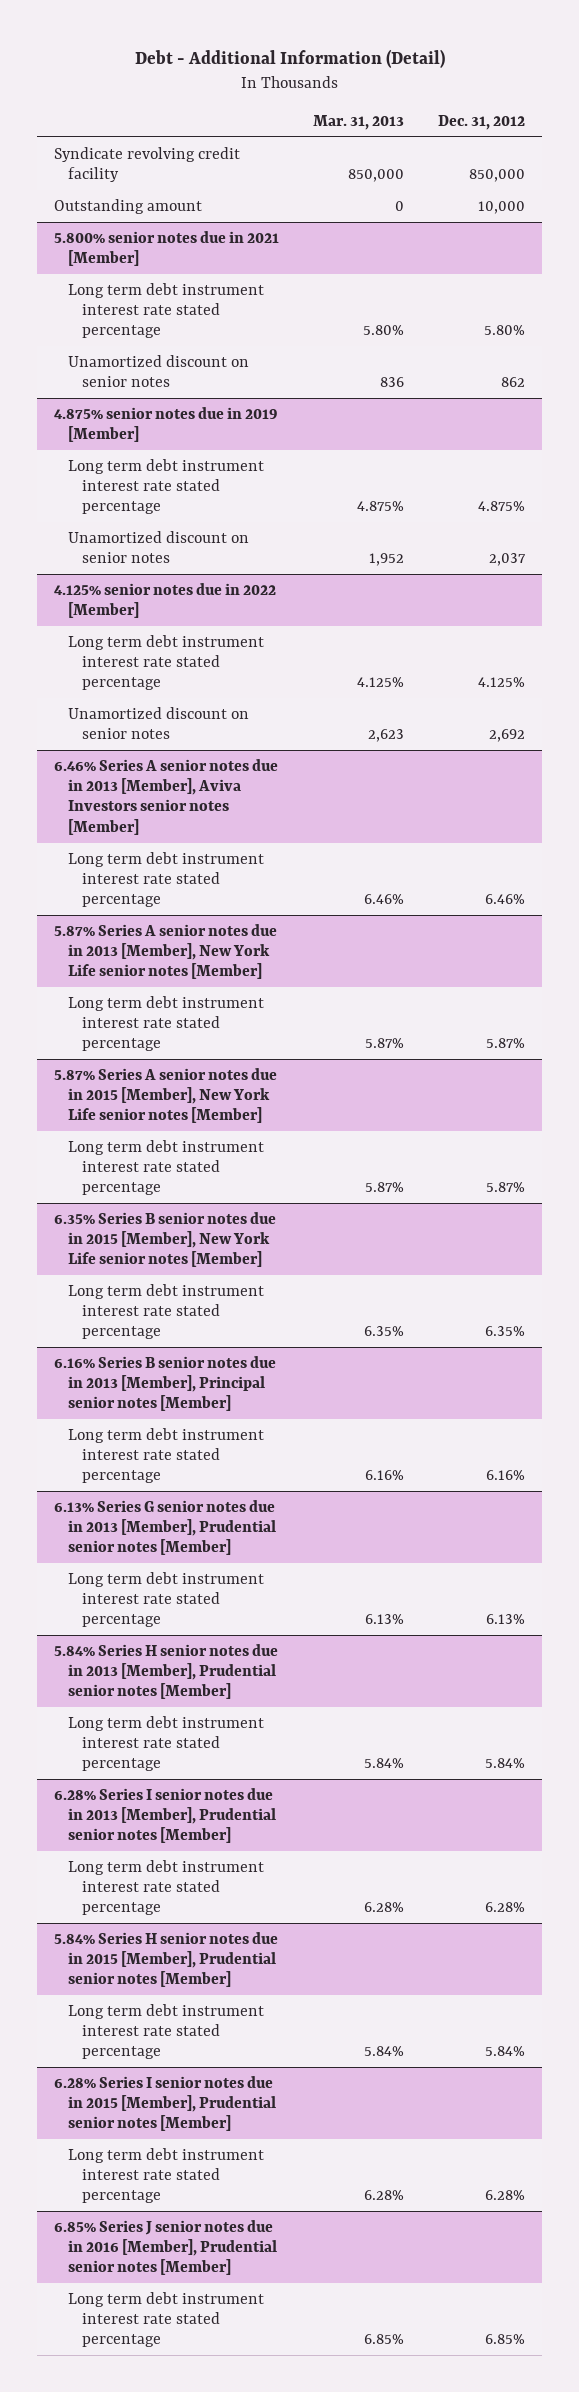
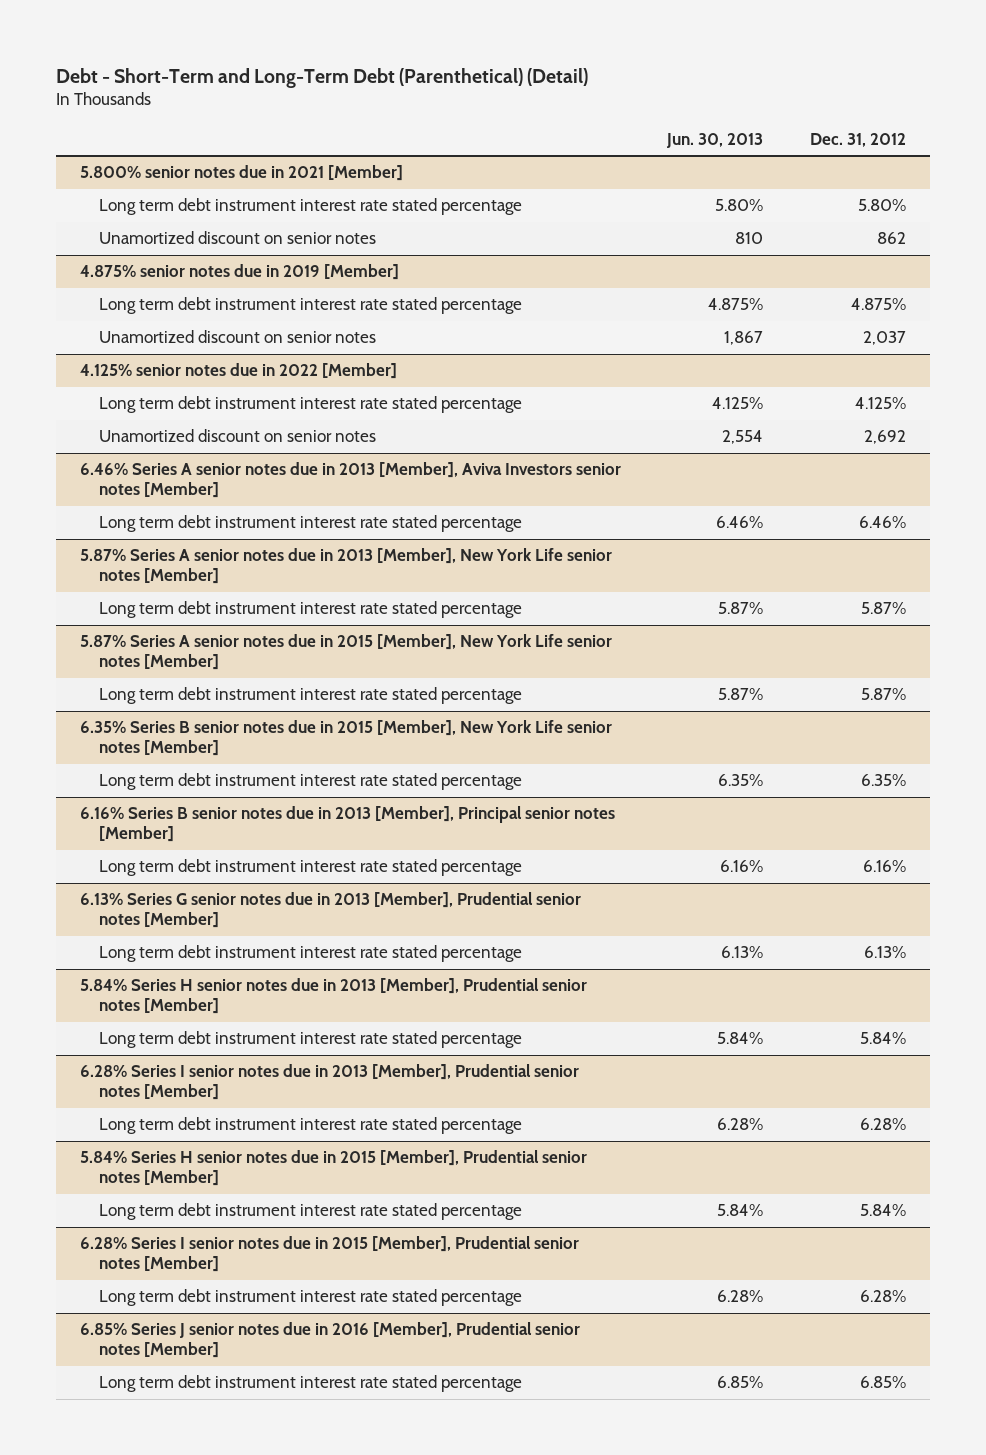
[134,49,445,69] Debt - Additional Information (Detail) -> [56,67,589,88] Debt - Short-Term and Long-Term Debt (Parenthetical) (Detail)
[313,115,405,131] Mar. 31, 2013 -> none
none -> [666,132,764,148] Jun. 30, 2013
[53,146,240,183] Syndicate revolving credit facility -> none
[53,198,202,214] Outstanding amount -> none

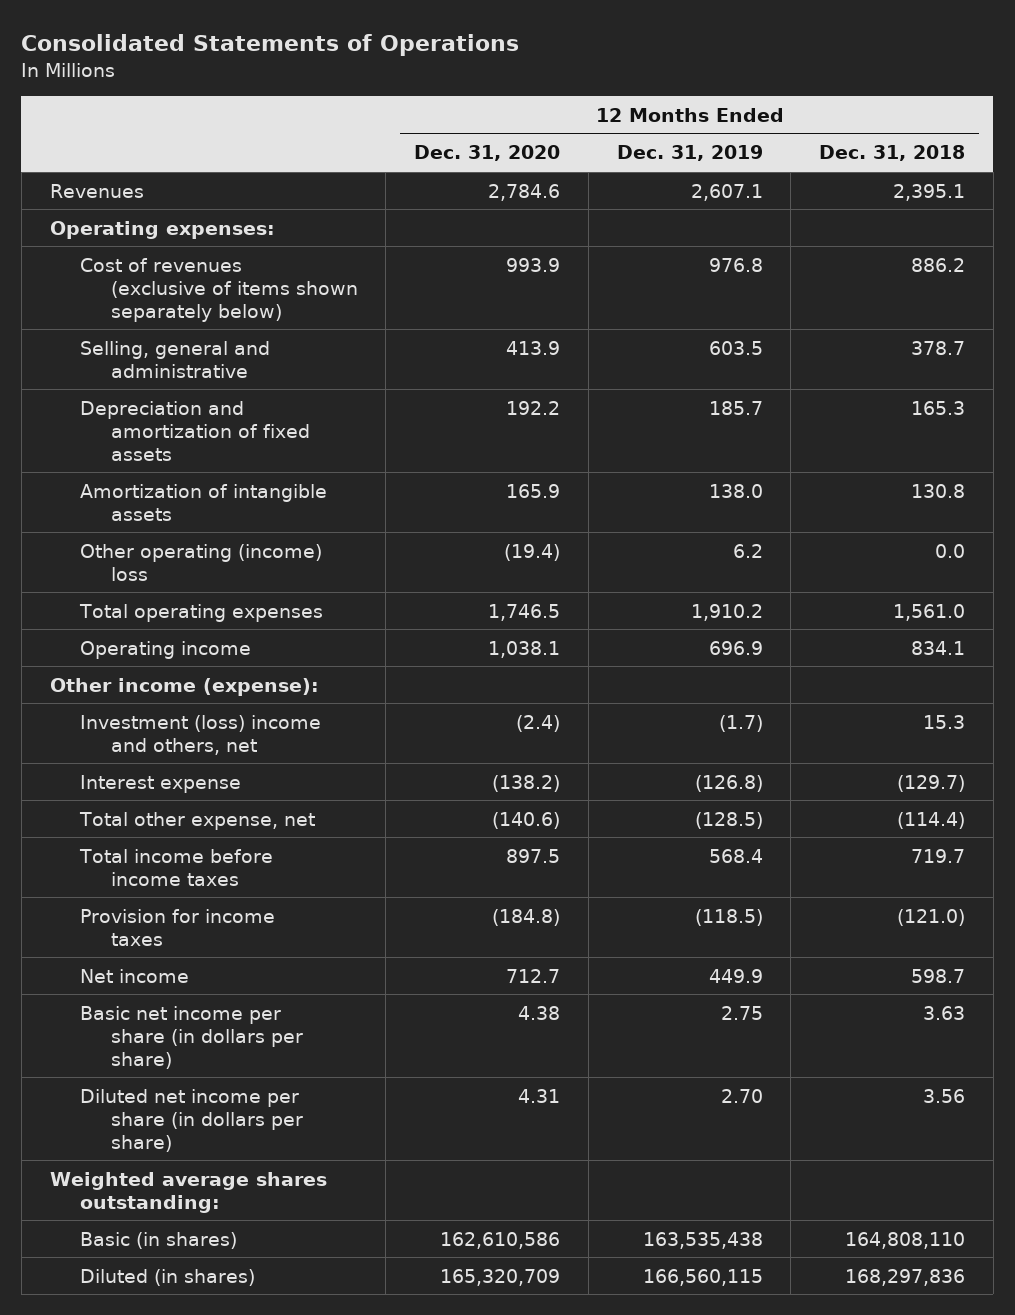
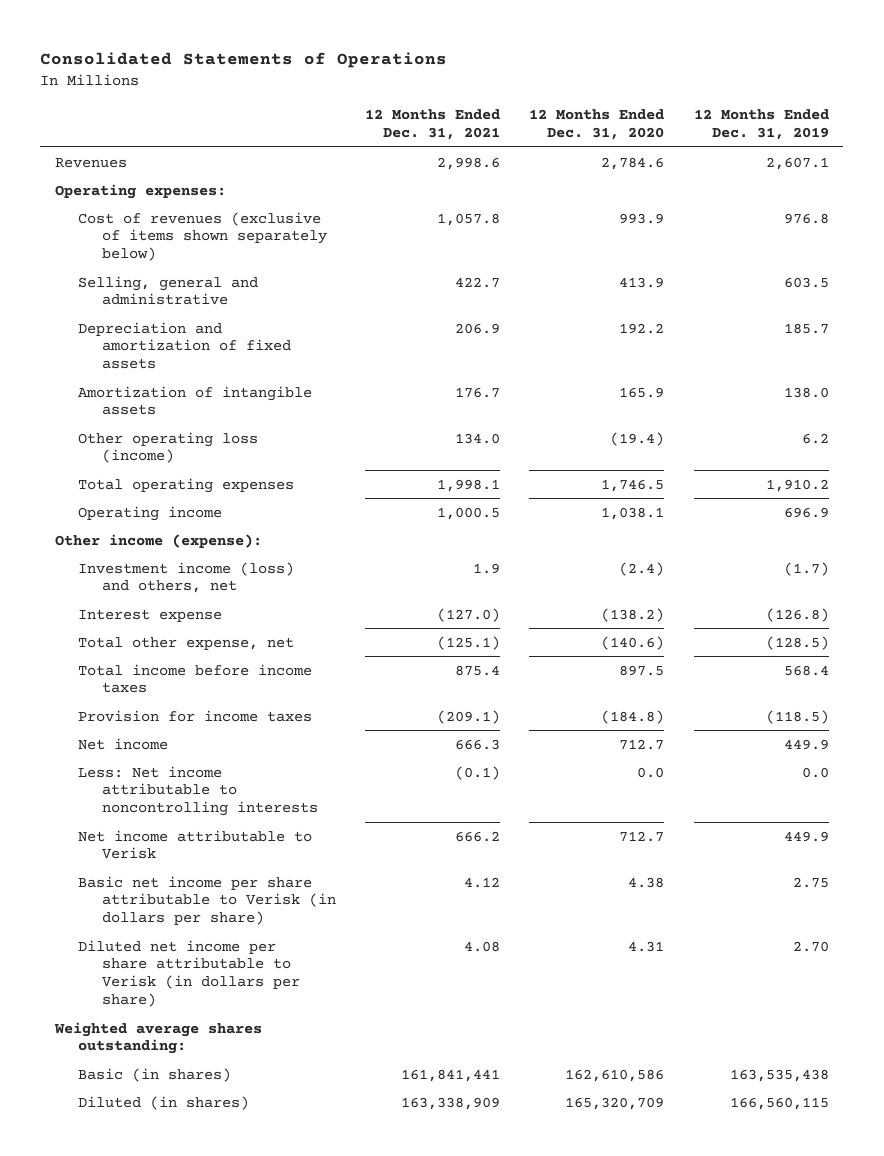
[818,145,965,162] Dec. 31, 2018 -> none
none -> [365,109,501,140] 12 Months Ended Dec. 31, 2021
[80,543,323,581] Other operating (income) loss -> [78,431,259,464] Other operating loss (income)
[80,714,322,755] Investment (loss) income and others, net -> [78,561,295,594] Investment income (loss) and others, net
none -> [78,765,318,817] Less: Net income attributable to noncontrolling interests
none -> [78,829,313,860] Net income attributable to Verisk
[80,1005,303,1069] Basic net income per share (in dollars per share) -> [78,875,336,926] Basic net income per share attributable to Verisk (in dollars per share)
[80,1088,303,1152] Diluted net income per share (in dollars per share) -> [78,939,300,1008] Diluted net income per share attributable to Verisk (in dollars per share)

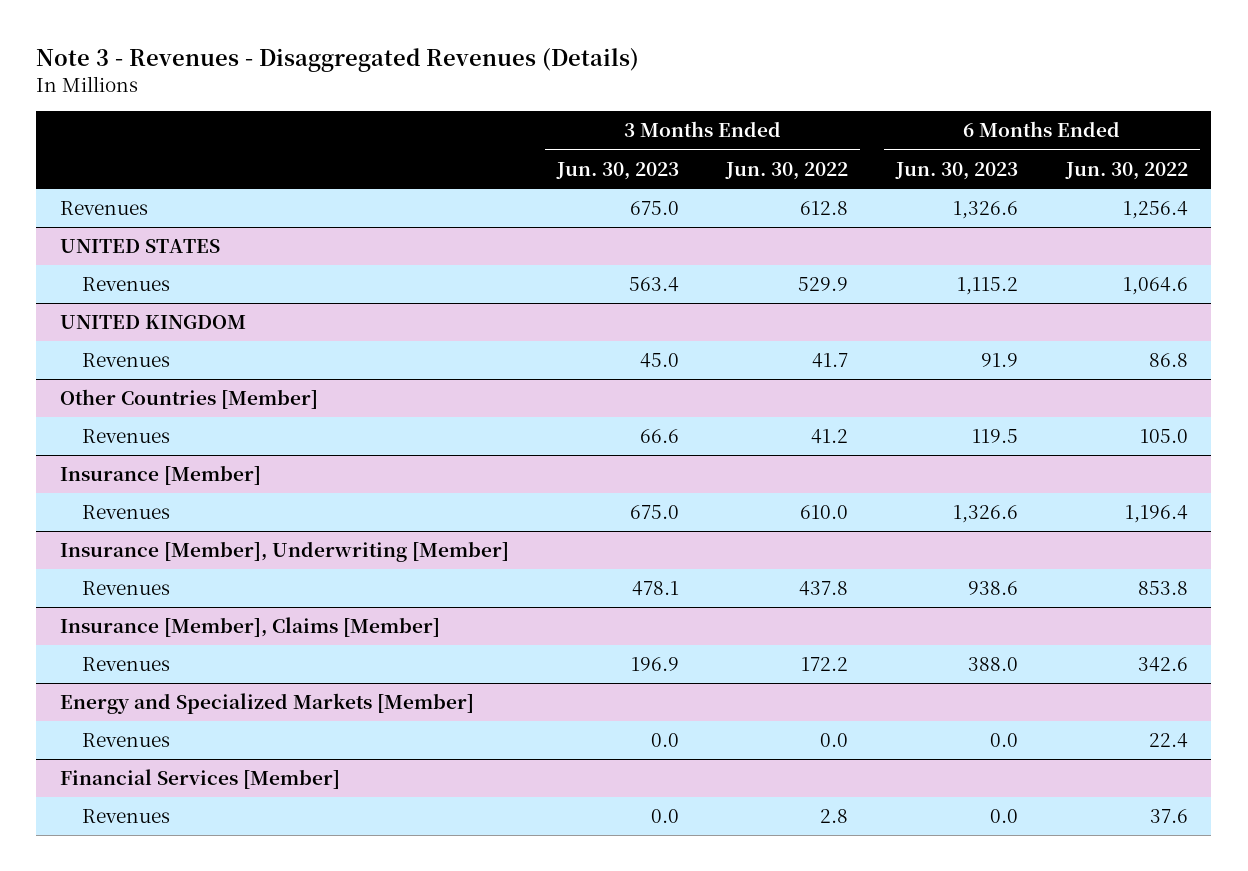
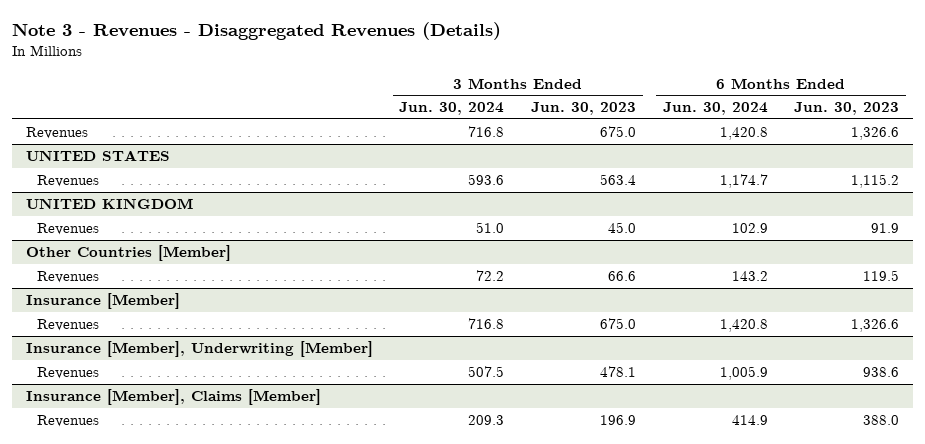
[725,161,849,180] Jun. 30, 2022 -> none
[1064,161,1188,180] Jun. 30, 2022 -> none
none -> [399,102,505,116] Jun. 30, 2024
none -> [662,102,768,116] Jun. 30, 2024
[60,693,475,715] Energy and Specialized Markets [Member] -> none
[82,733,171,748] Revenues -> none
[60,769,341,790] Financial Services [Member] -> none
[82,809,171,824] Revenues -> none

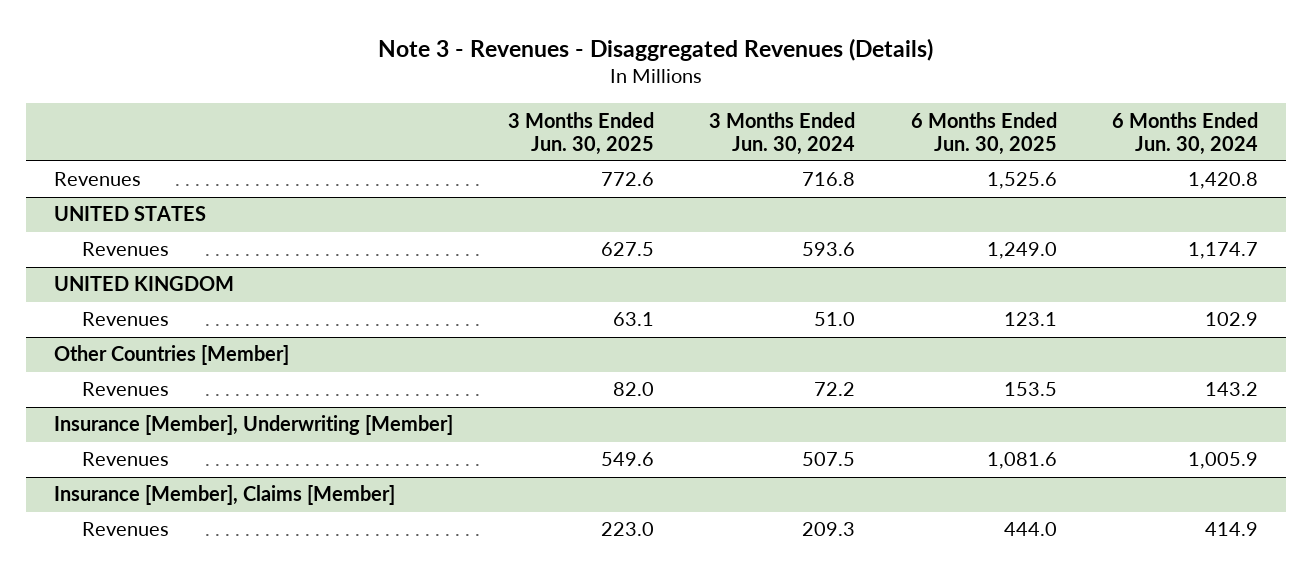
[530,102,636,116] Jun. 30, 2023 -> none
[794,102,900,116] Jun. 30, 2023 -> none
none -> [508,111,655,155] 3 Months Ended Jun. 30, 2025
none -> [910,111,1057,155] 6 Months Ended Jun. 30, 2025
[25,293,180,310] Insurance [Member] -> none
[37,319,100,332] Revenues -> none

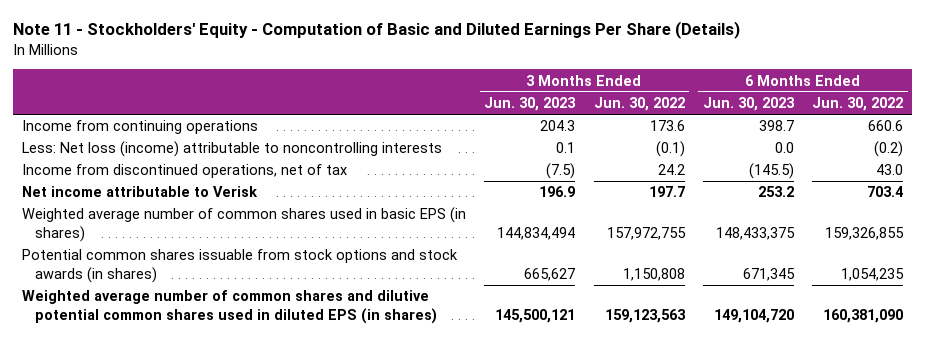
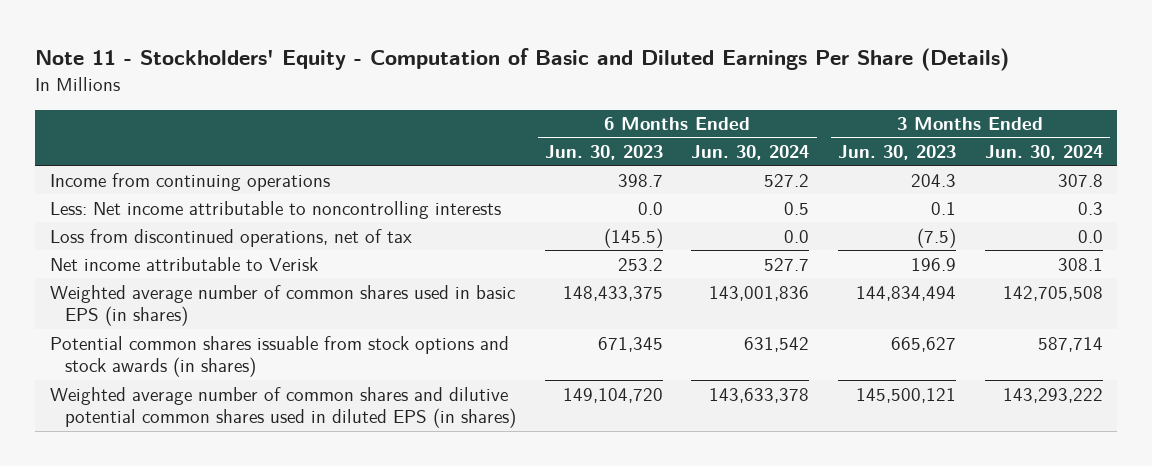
[593,97,685,112] Jun. 30, 2022 -> none
[812,97,904,112] Jun. 30, 2022 -> none
none -> [691,145,810,161] Jun. 30, 2024
none -> [984,145,1103,161] Jun. 30, 2024
[22,141,443,158] Less: Net loss (income) attributable to noncontrolling interests -> [49,200,501,219] Less: Net income attributable to noncontrolling interests
[22,164,348,179] Income from discontinued operations, net of tax -> [49,228,412,247] Loss from discontinued operations, net of tax

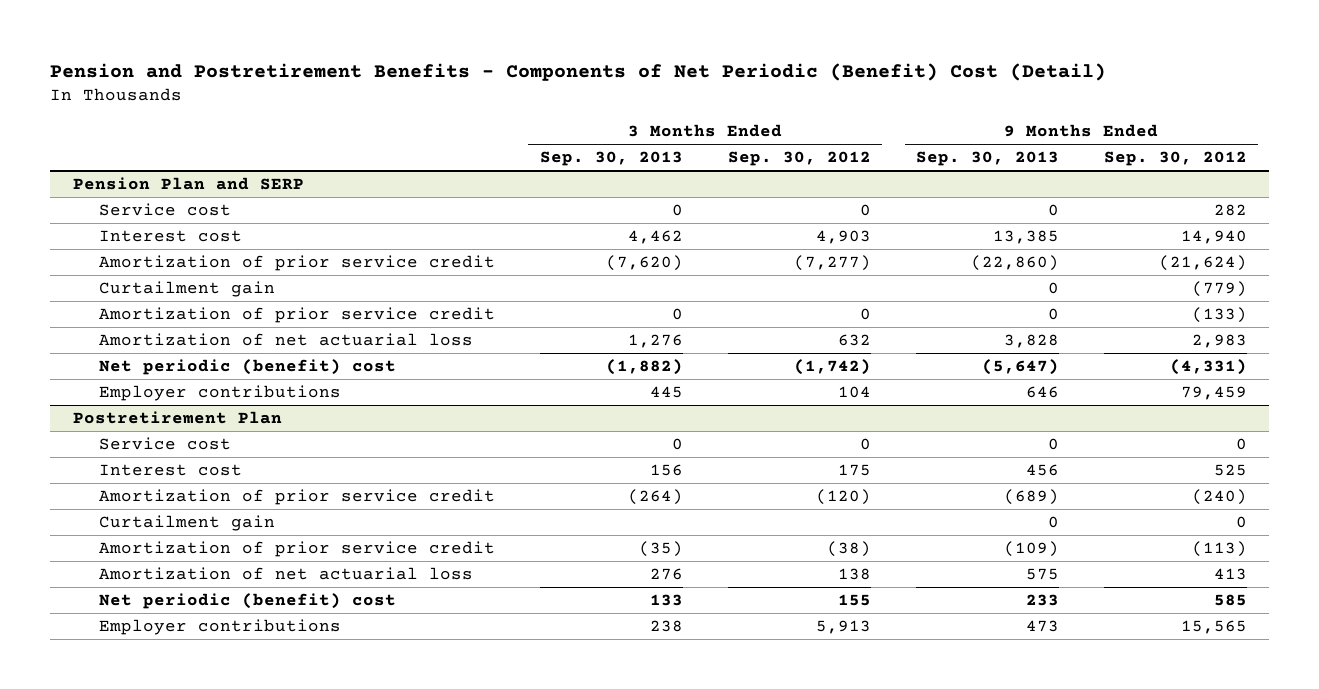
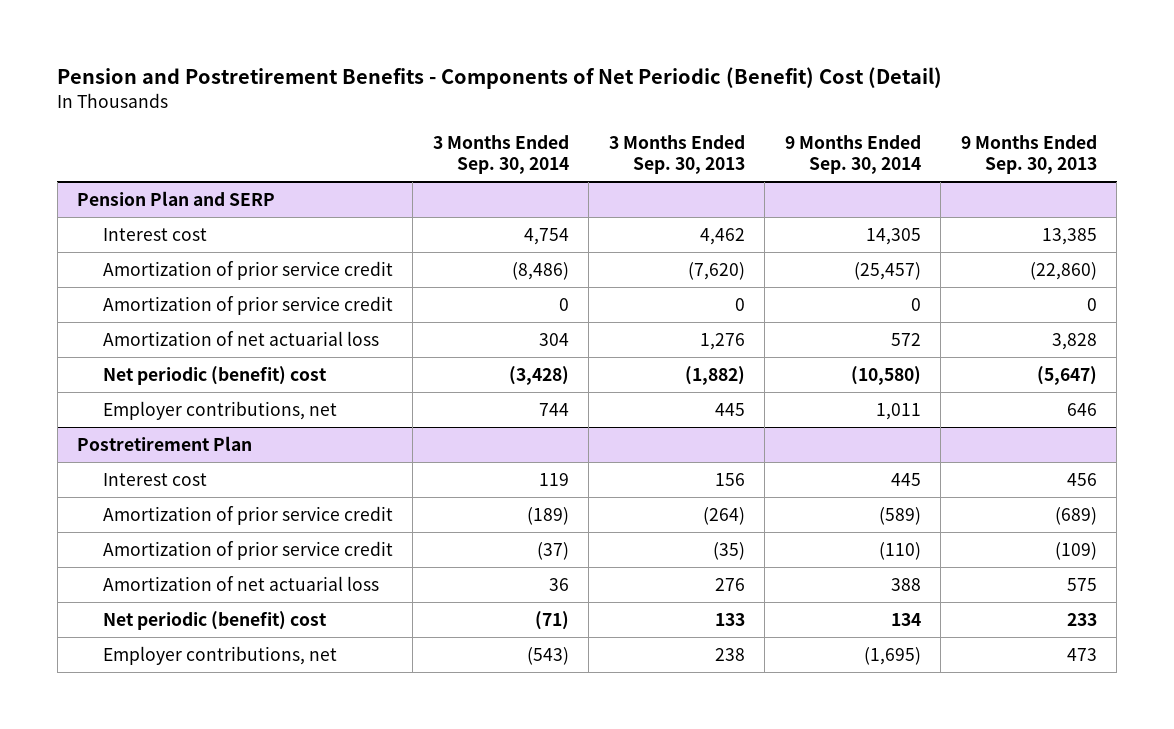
[727,151,871,167] Sep. 30, 2012 -> none
[1103,151,1247,167] Sep. 30, 2012 -> none
none -> [432,134,569,175] 3 Months Ended Sep. 30, 2014
none -> [784,134,921,175] 9 Months Ended Sep. 30, 2014
[98,203,231,217] Service cost -> none
[98,281,275,298] Curtailment gain -> none
[98,385,341,402] Employer contributions -> [102,400,337,420] Employer contributions, net
[98,437,231,451] Service cost -> none
[98,515,275,532] Curtailment gain -> none
[98,619,341,636] Employer contributions -> [102,645,337,665] Employer contributions, net

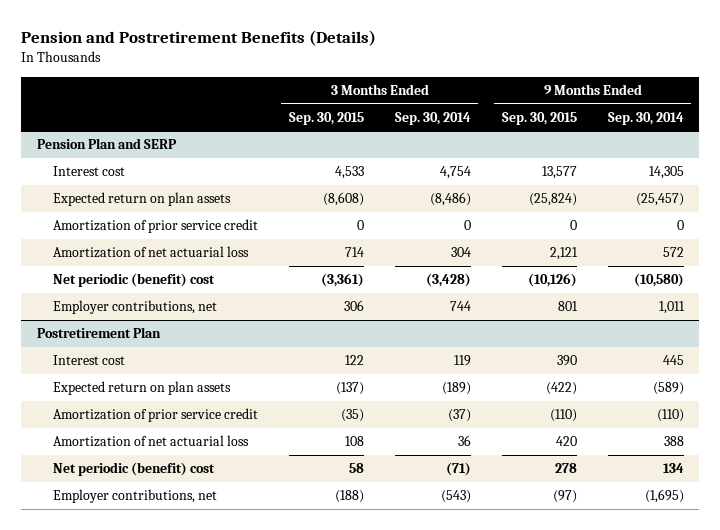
[57,67,943,90] Pension and Postretirement Benefits - Components of Net Periodic (Benefit) Cost (Detail) -> [21,30,377,47] Pension and Postretirement Benefits (Details)
[608,134,745,175] 3 Months Ended Sep. 30, 2013 -> none
[960,134,1097,175] 9 Months Ended Sep. 30, 2013 -> none
none -> [288,111,364,125] Sep. 30, 2015
none -> [501,111,577,125] Sep. 30, 2015
[102,260,393,280] Amortization of prior service credit -> [52,192,231,207] Expected return on plan assets
[102,505,393,525] Amortization of prior service credit -> [52,381,231,396] Expected return on plan assets

